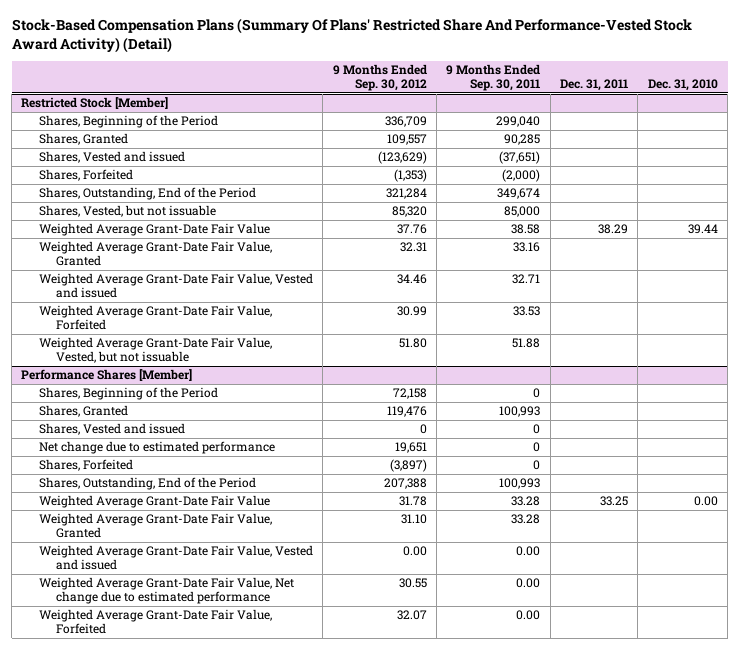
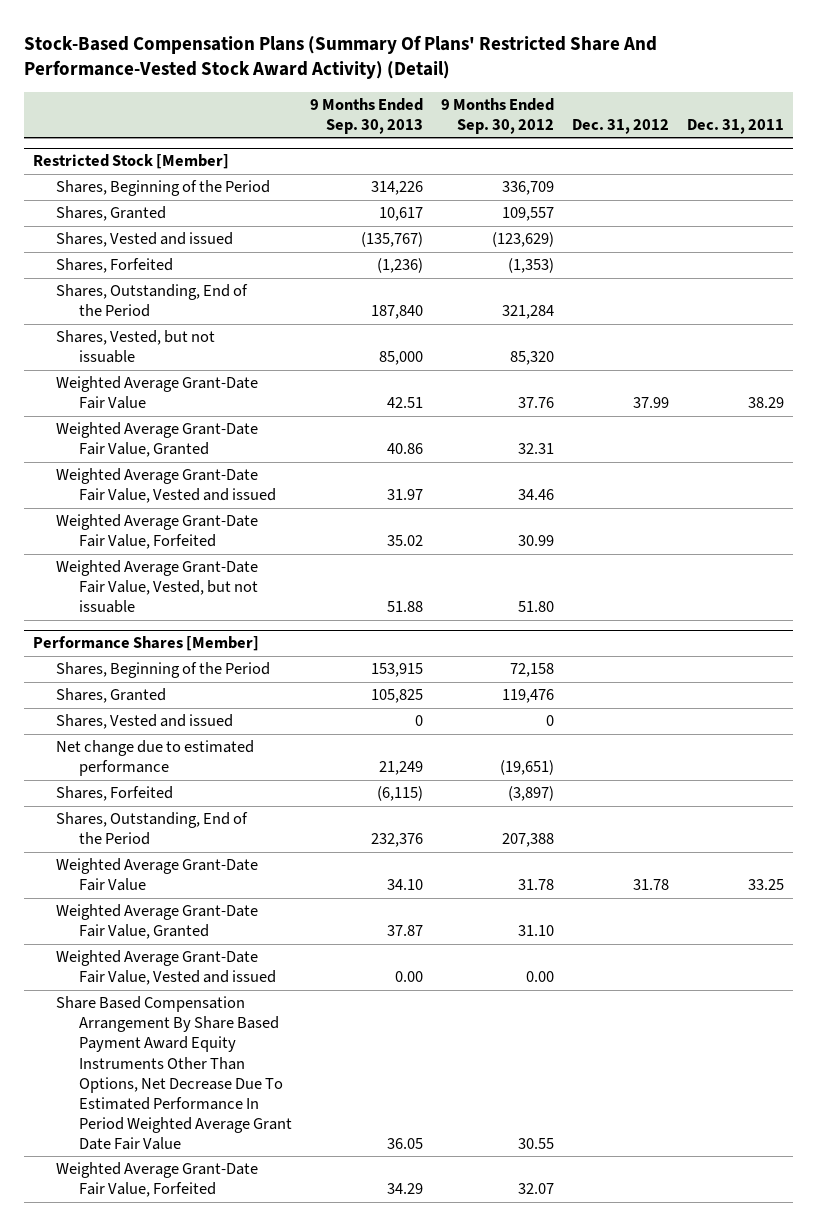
[446,64,541,92] 9 Months Ended Sep. 30, 2011 -> none
[647,79,718,92] Dec. 31, 2010 -> none
none -> [309,97,423,134] 9 Months Ended Sep. 30, 2013
none -> [572,118,670,134] Dec. 31, 2012
[394,442,427,454] 19,651 -> [499,760,554,776] (19,651)
[38,577,294,605] Weighted Average Grant-Date Fair Value, Net change due to estimated performance -> [56,996,292,1151] Share Based Compensation Arrangement By Share Based Payment Award Equity Instruments Other Than Options, Net Decrease Due To Estimated Performance In Period Weighted Average Grant Date Fair Value

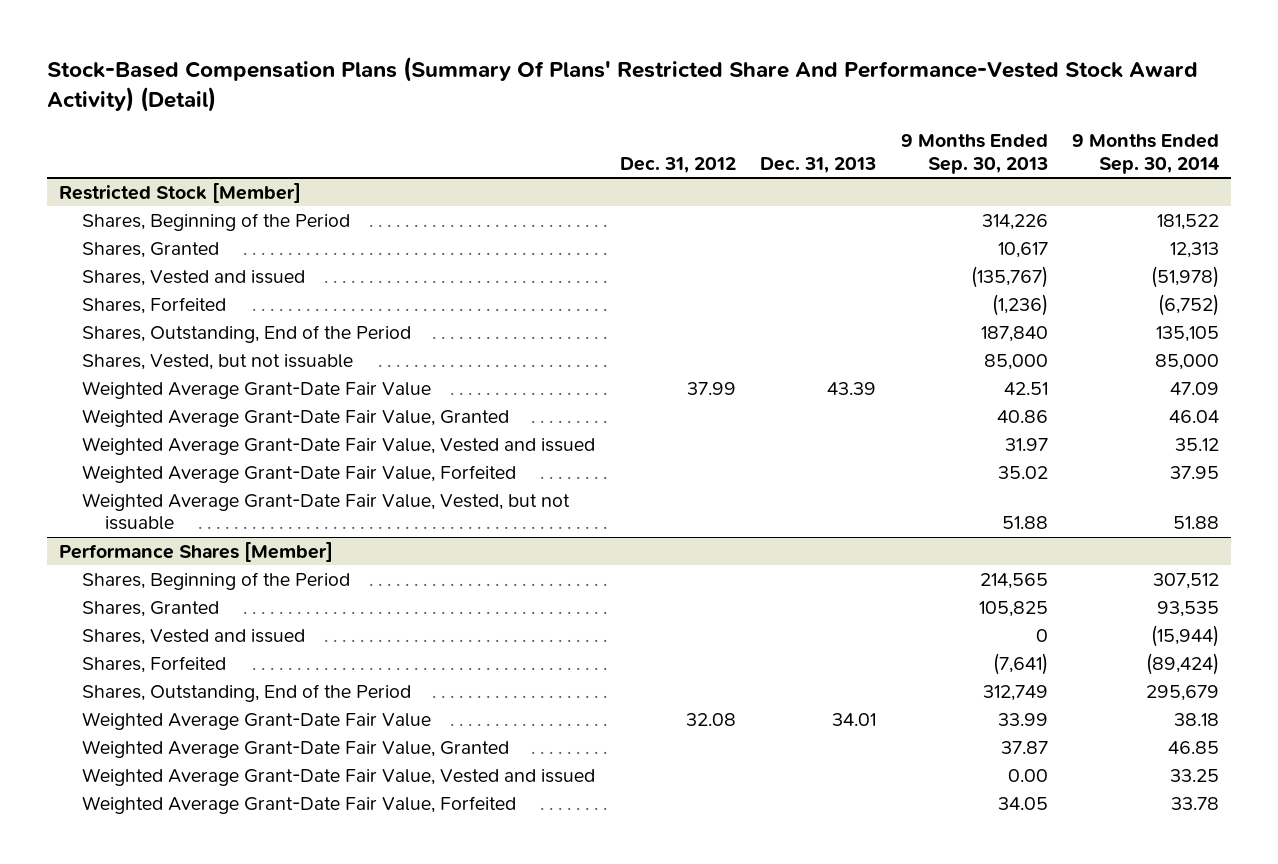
[440,97,554,134] 9 Months Ended Sep. 30, 2012 -> none
[687,118,785,134] Dec. 31, 2011 -> none
none -> [760,156,877,173] Dec. 31, 2013
none -> [1071,134,1220,174] 9 Months Ended Sep. 30, 2014
[370,663,423,678] 153,915 -> [979,572,1048,589] 214,565
[56,740,255,777] Net change due to estimated performance -> none
[376,786,423,802] (6,115) -> [992,652,1048,675] (7,641)
[370,833,423,848] 232,376 -> [982,684,1048,701] 312,749
[386,879,423,891] 34.10 -> [997,712,1048,726] 33.99
[633,879,670,891] 31.78 -> [685,712,736,726] 32.08
[56,996,292,1151] Share Based Compensation Arrangement By Share Based Payment Award Equity Instruments Other Than Options, Net Decrease Due To Estimated Performance In Period Weighted Average Grant Date Fair Value -> none
[386,1183,423,1195] 34.29 -> [997,796,1048,810] 34.05

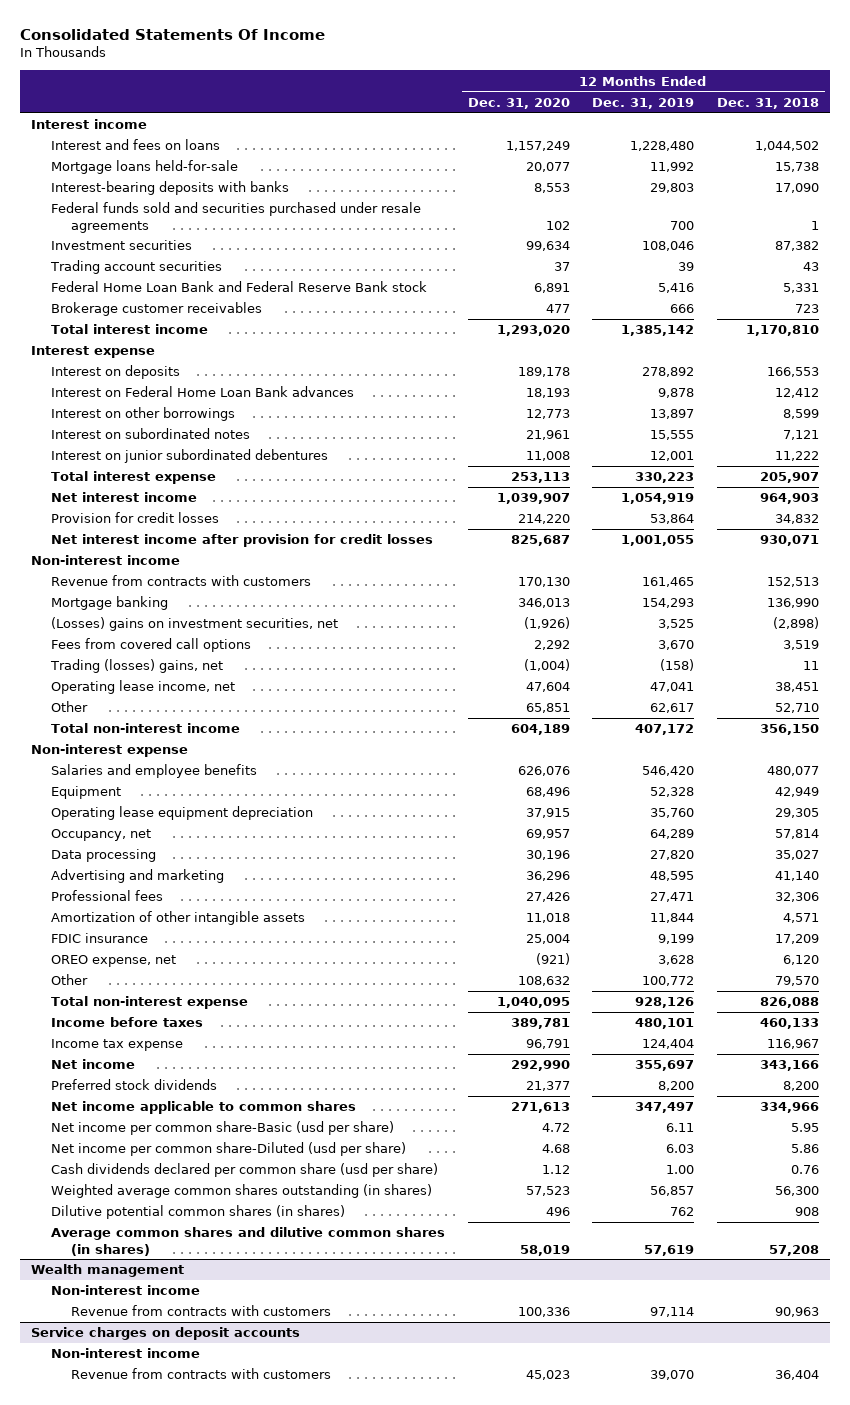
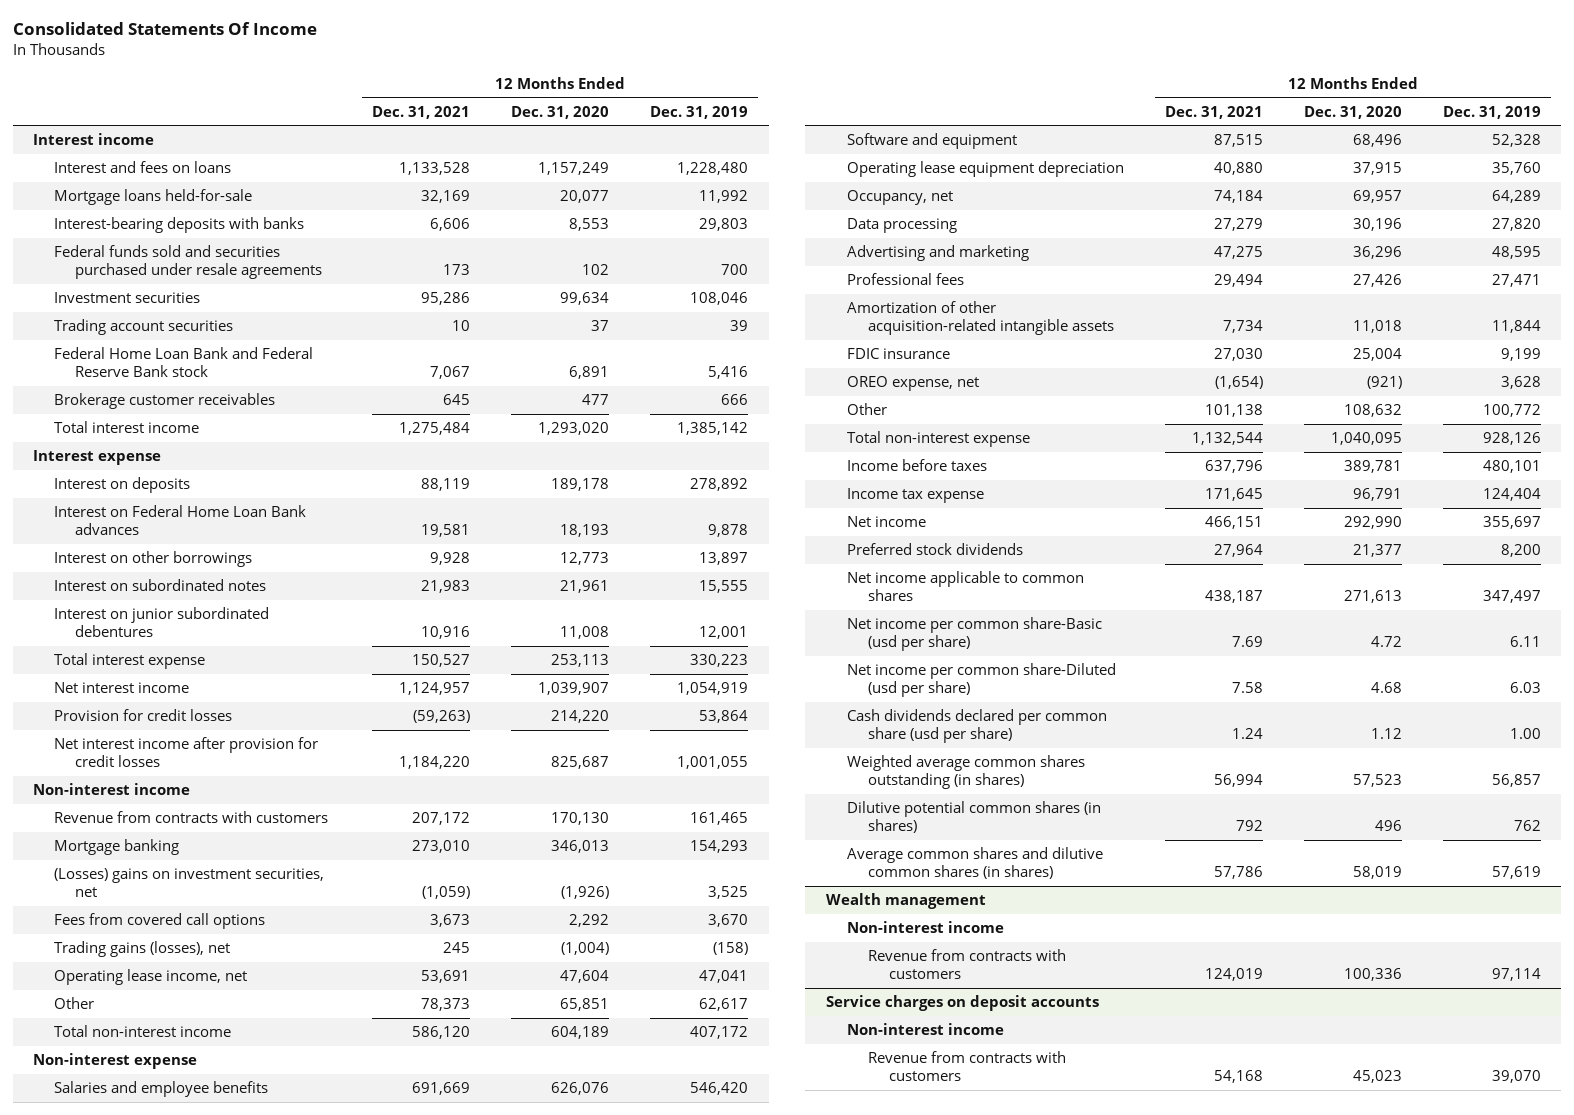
[716,97,819,109] Dec. 31, 2018 -> none
none -> [372,105,471,119] Dec. 31, 2021
[49,659,223,674] Trading (losses) gains, net -> [54,941,231,958] Trading gains (losses), net
[50,786,121,800] Equipment -> [846,133,1017,150] Software and equipment
[50,911,305,926] Amortization of other intangible assets -> [846,301,1114,336] Amortization of other acquisition-related intangible assets

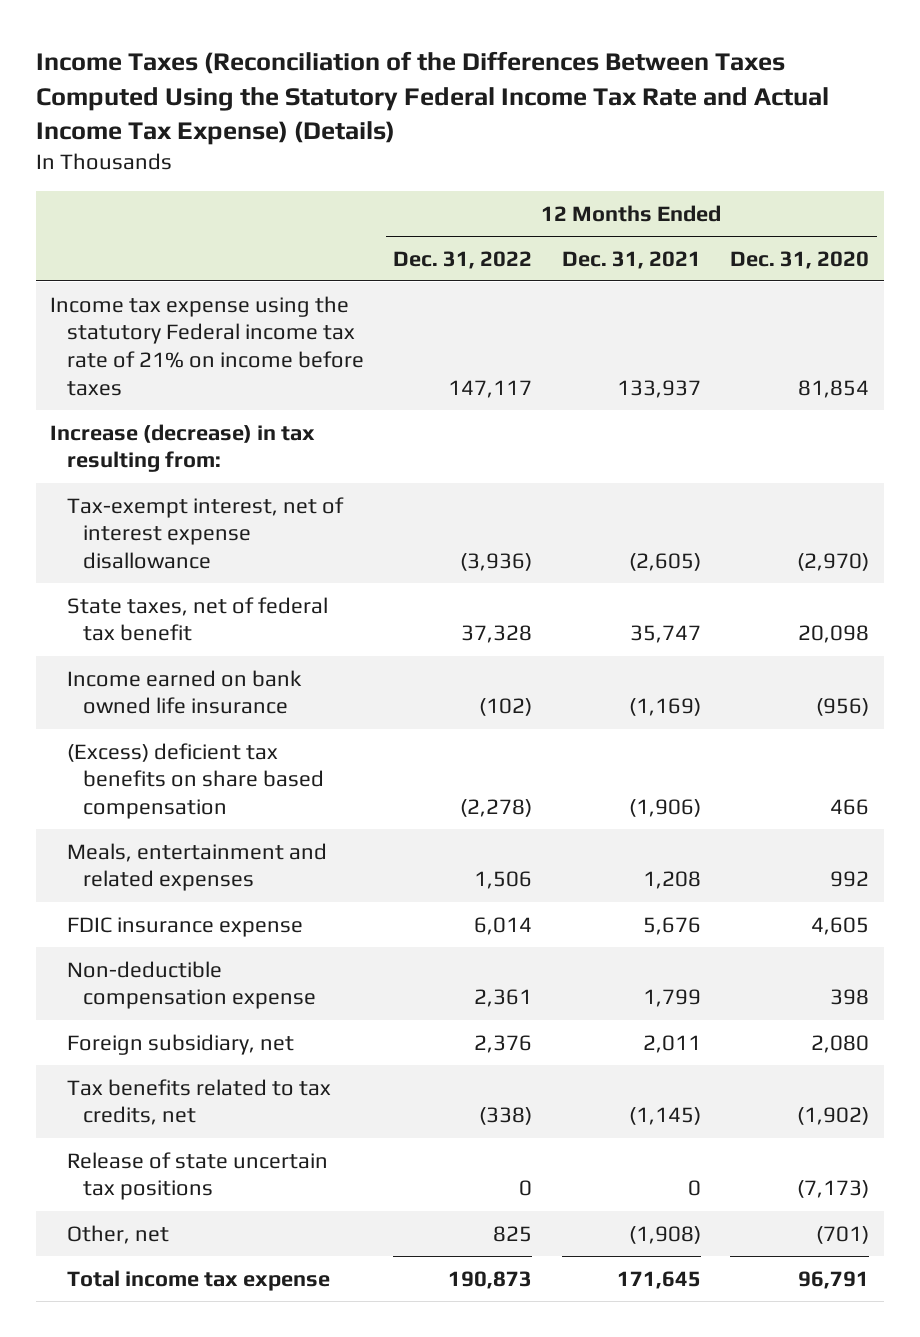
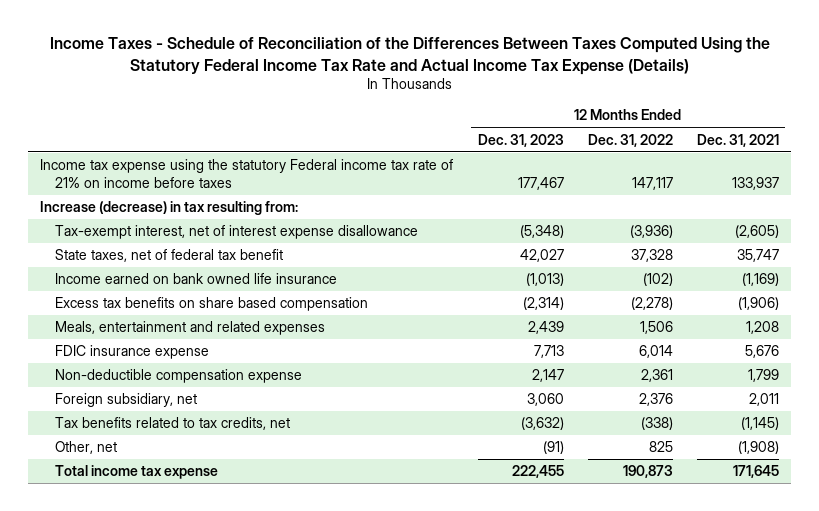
[35,51,829,145] Income Taxes (Reconciliation of the Differences Between Taxes Computed Using the Statutory Federal Income Tax Rate and Actual Income Tax Expense) (Details) -> [49,37,770,75] Income Taxes - Schedule of Reconciliation of the Differences Between Taxes Computed Using the Statutory Federal Income Tax Rate and Actual Income Tax Expense (Details)
[730,250,870,269] Dec. 31, 2020 -> none
none -> [477,133,564,147] Dec. 31, 2023
[66,742,325,819] (Excess) deficient tax benefits on share based compensation -> [55,297,369,312] Excess tax benefits on share based compensation
[66,1151,328,1201] Release of state uncertain tax positions -> none

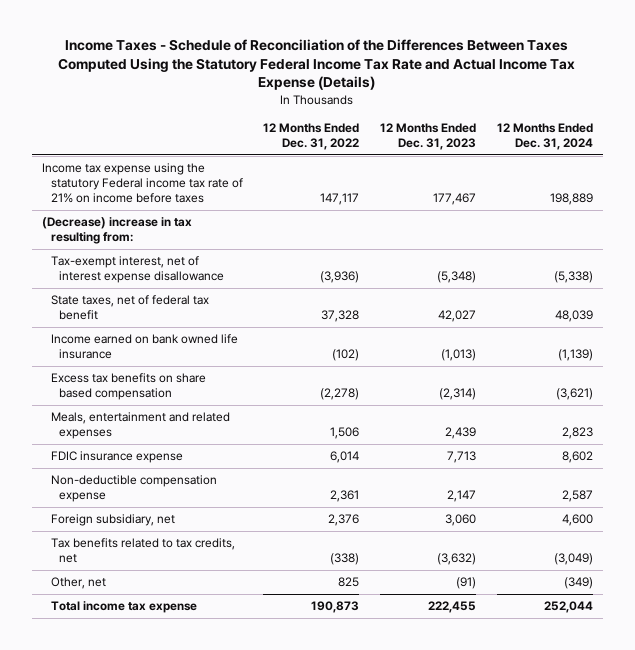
[697,133,780,147] Dec. 31, 2021 -> none
none -> [496,122,593,150] 12 Months Ended Dec. 31, 2024
[40,201,299,216] Increase (decrease) in tax resulting from: -> [41,217,192,245] (Decrease) increase in tax resulting from:

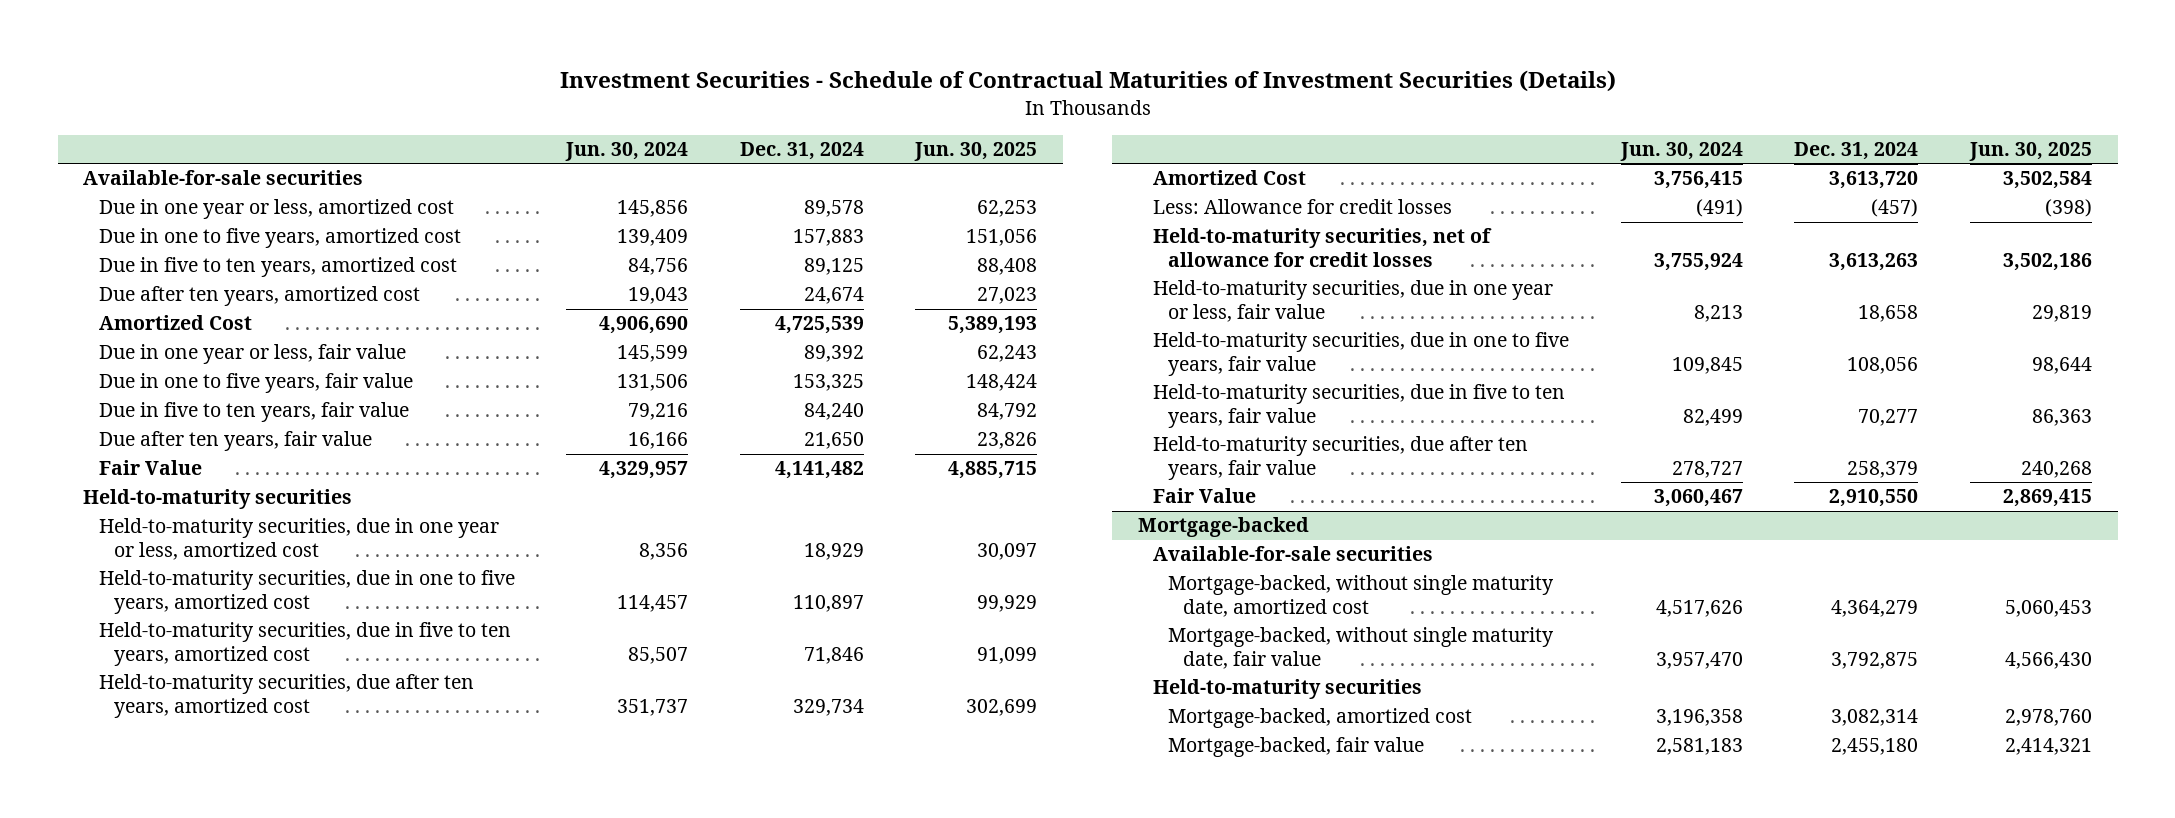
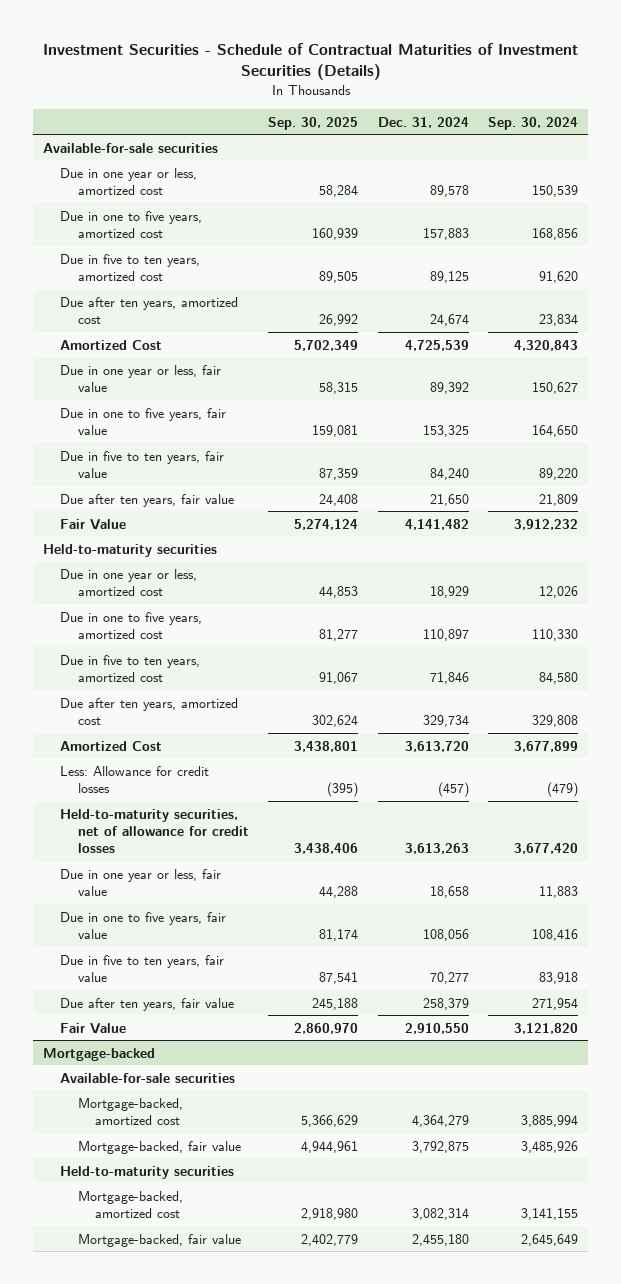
[565,142,689,162] Jun. 30, 2024 -> none
[914,142,1038,162] Jun. 30, 2025 -> none
none -> [268,116,359,130] Sep. 30, 2025
none -> [488,116,579,130] Sep. 30, 2024
[98,518,499,561] Held-to-maturity securities, due in one year or less, amortized cost -> [60,568,198,596] Due in one year or less, amortized cost
[98,570,515,615] Held-to-maturity securities, due in one to five years, amortized cost -> [60,611,203,639] Due in one to five years, amortized cost
[98,622,511,667] Held-to-maturity securities, due in five to ten years, amortized cost -> [60,654,201,682] Due in five to ten years, amortized cost
[98,674,474,719] Held-to-maturity securities, due after ten years, amortized cost -> [60,697,239,725] Due after ten years, amortized cost
[1153,280,1554,323] Held-to-maturity securities, due in one year or less, fair value -> [60,868,222,896] Due in one year or less, fair value
[1153,332,1570,377] Held-to-maturity securities, due in one to five years, fair value -> [60,911,227,939] Due in one to five years, fair value
[1153,384,1566,429] Held-to-maturity securities, due in five to ten years, fair value -> [60,954,225,982] Due in five to ten years, fair value
[1153,436,1529,481] Held-to-maturity securities, due after ten years, fair value -> [60,997,235,1011] Due after ten years, fair value
[1168,575,1555,618] Mortgage-backed, without single maturity date, amortized cost -> [77,1097,183,1125] Mortgage-backed, amortized cost
[1168,627,1555,670] Mortgage-backed, without single maturity date, fair value -> [77,1140,241,1154] Mortgage-backed, fair value

